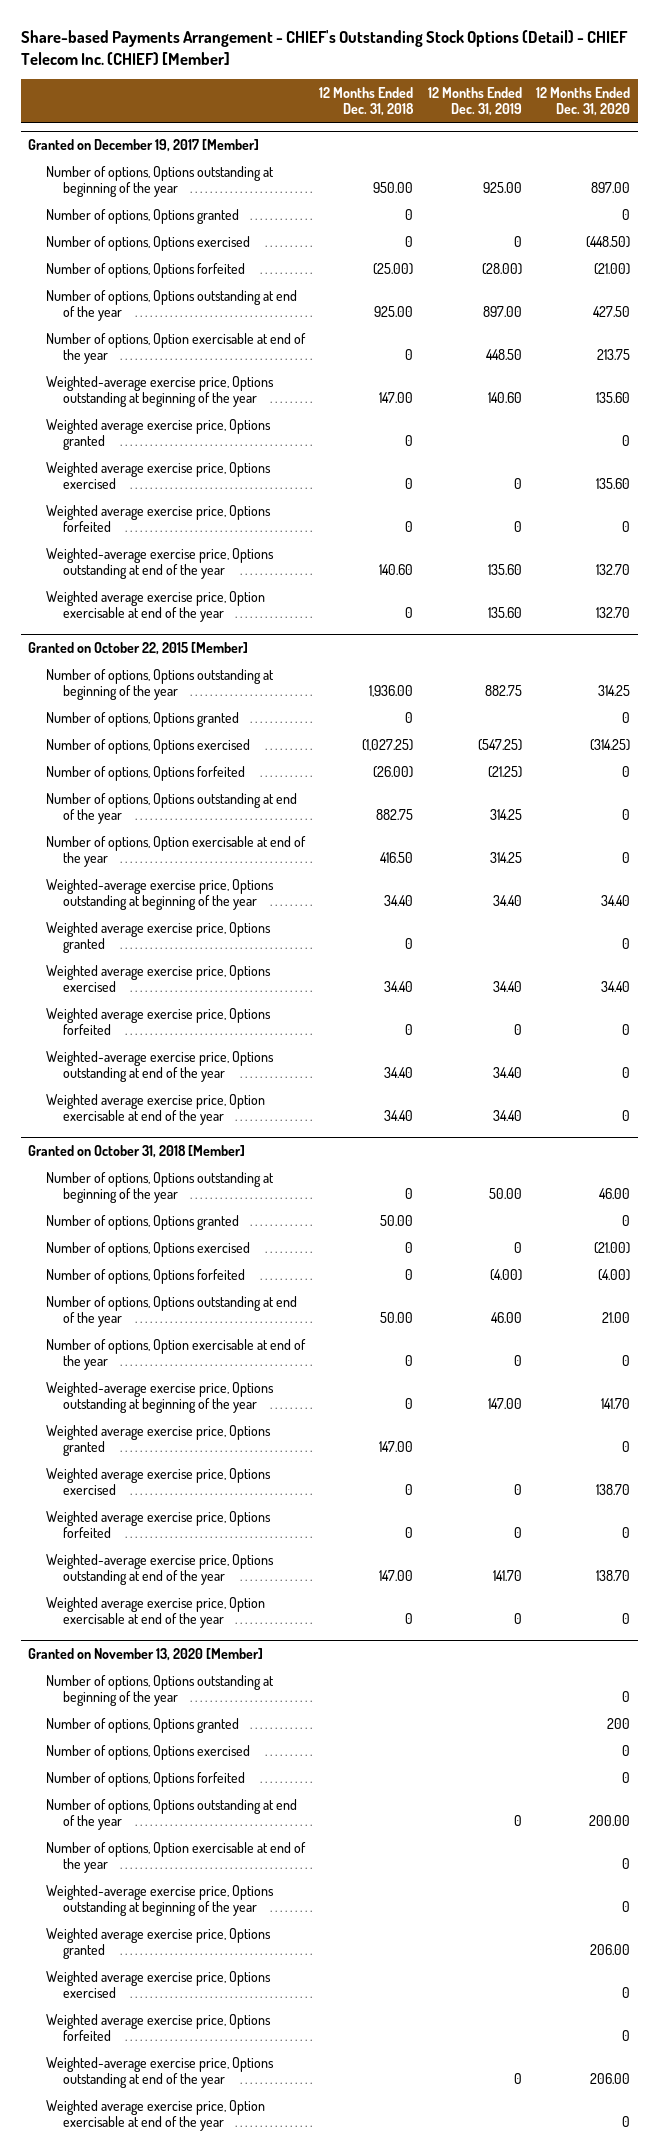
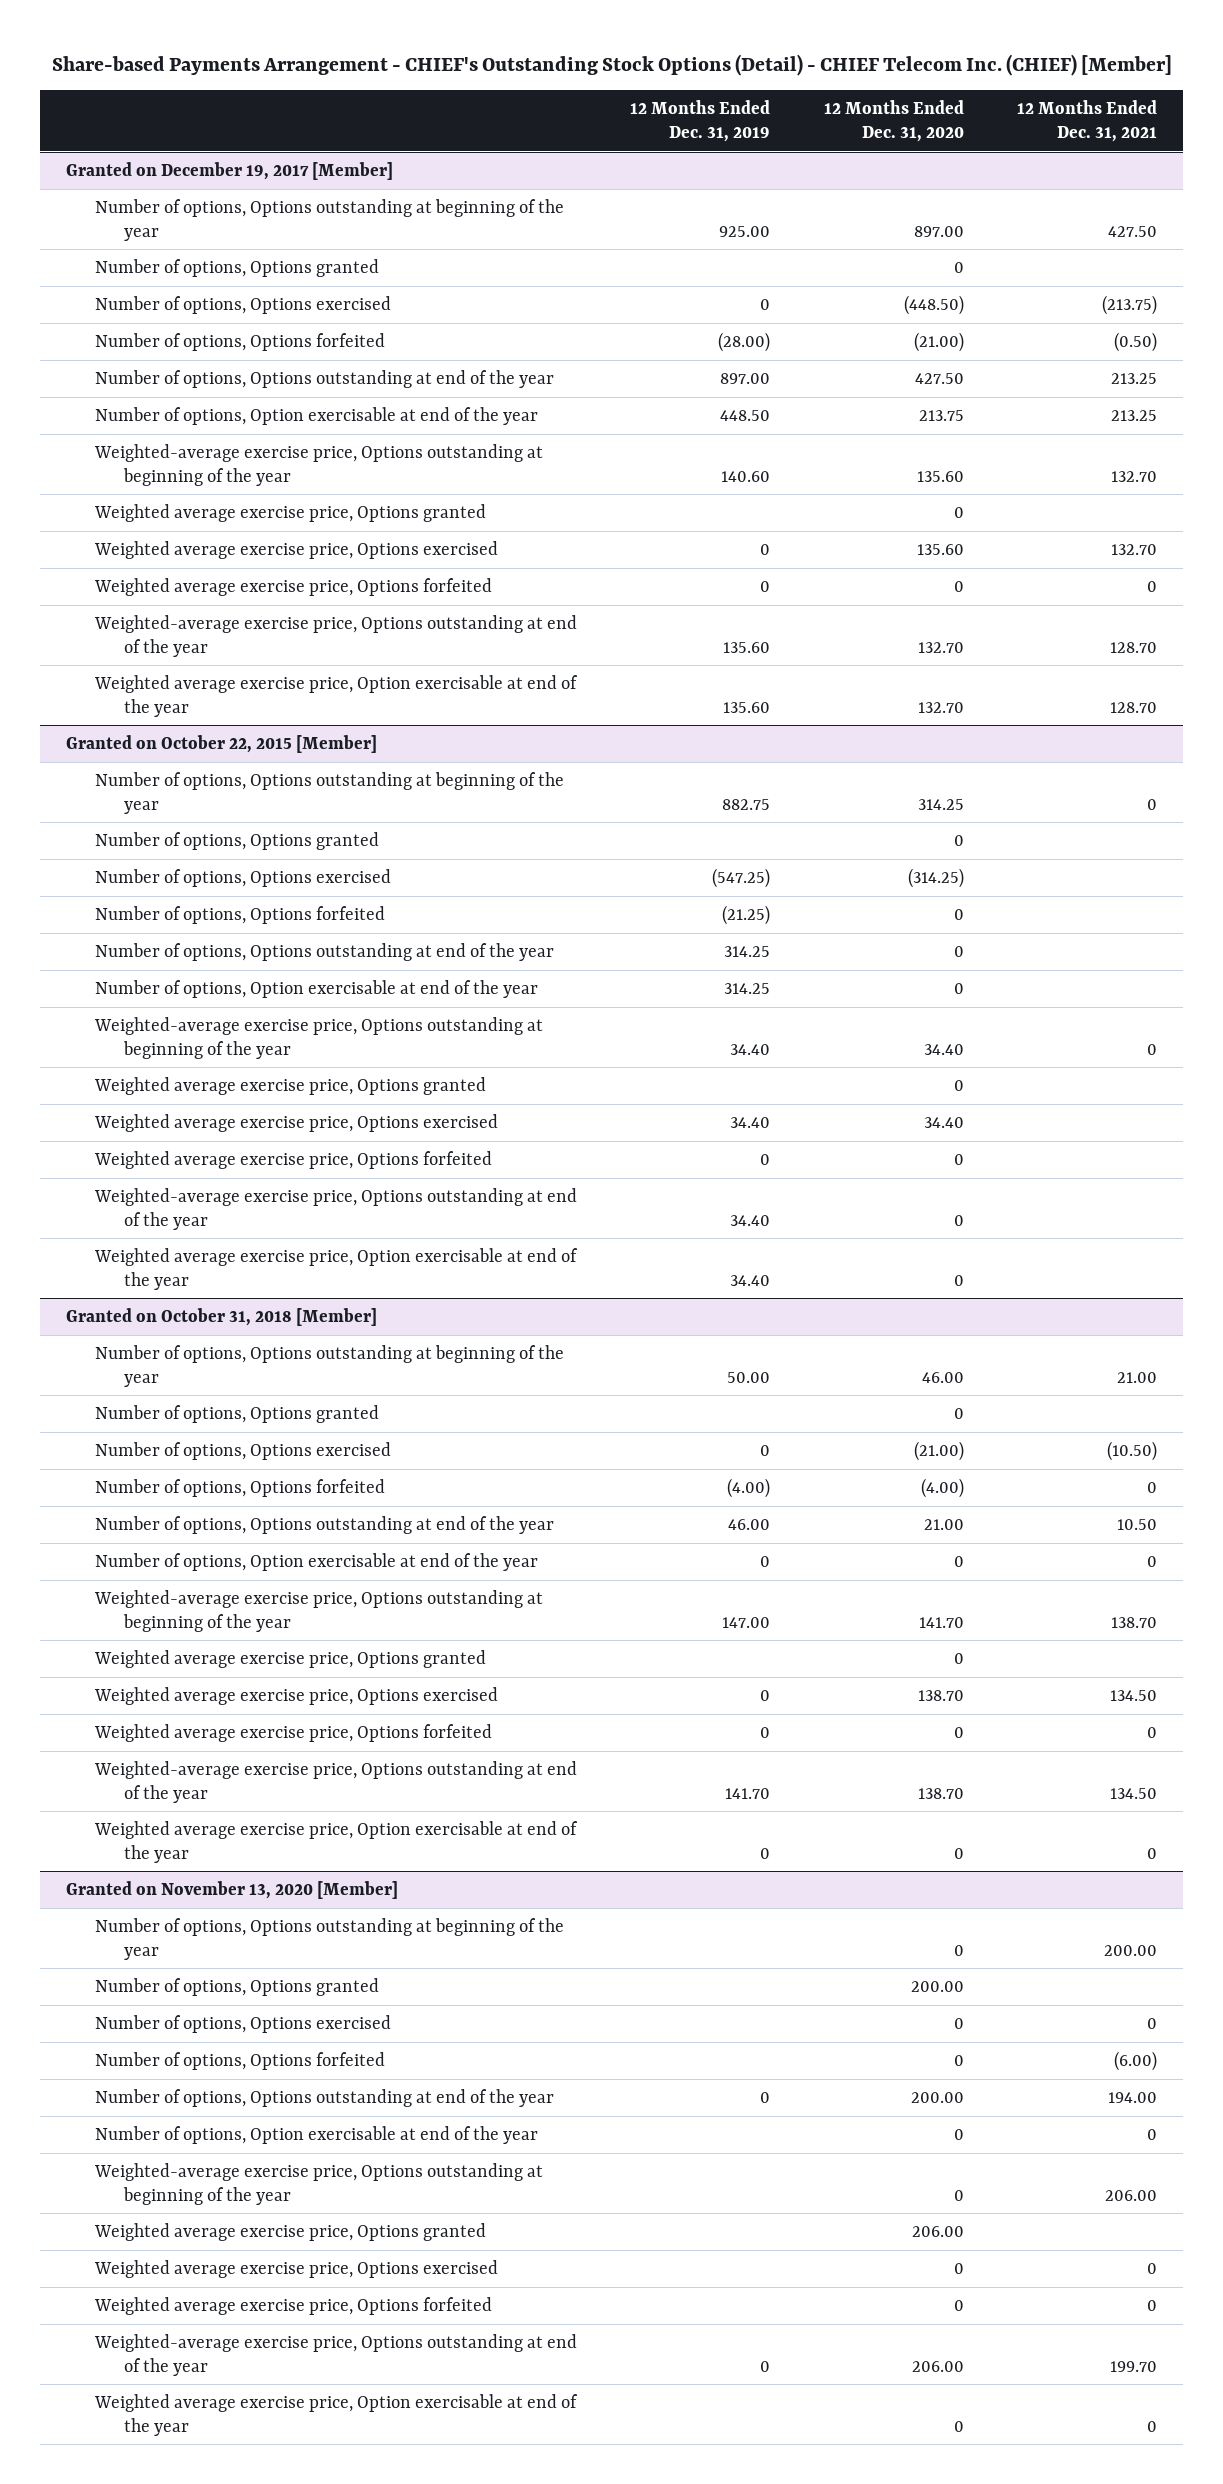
[319,86,415,117] 12 Months Ended Dec. 31, 2018 -> none
none -> [1016,100,1157,142] 12 Months Ended Dec. 31, 2021
[607,1717,631,1729] 200 -> [910,1981,964,1993] 200.00

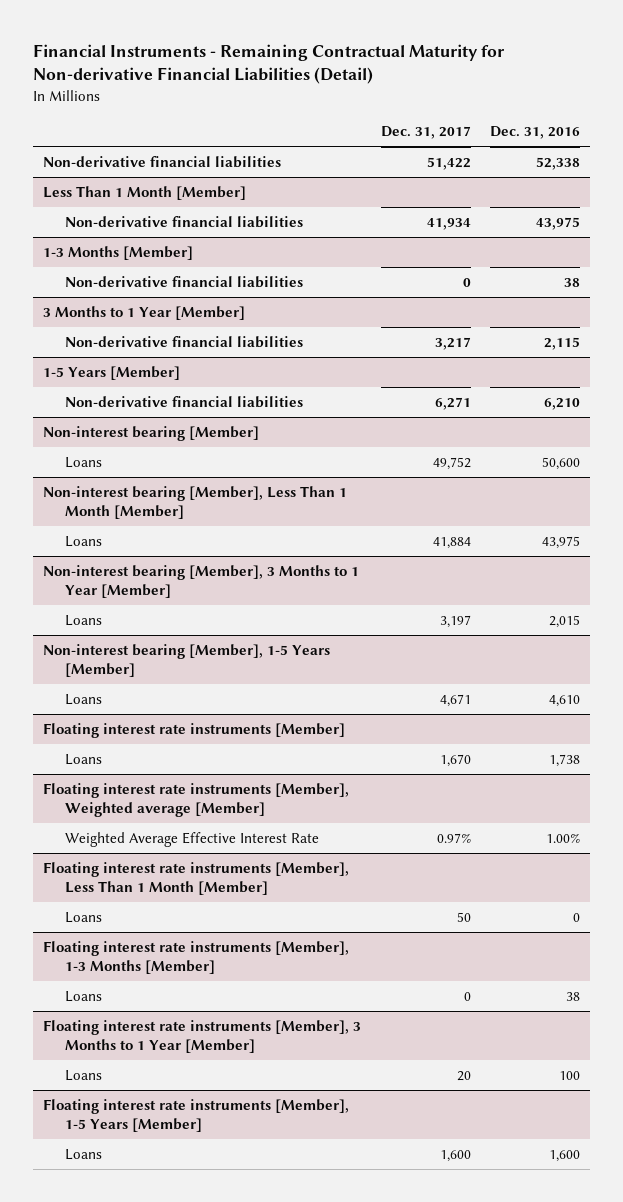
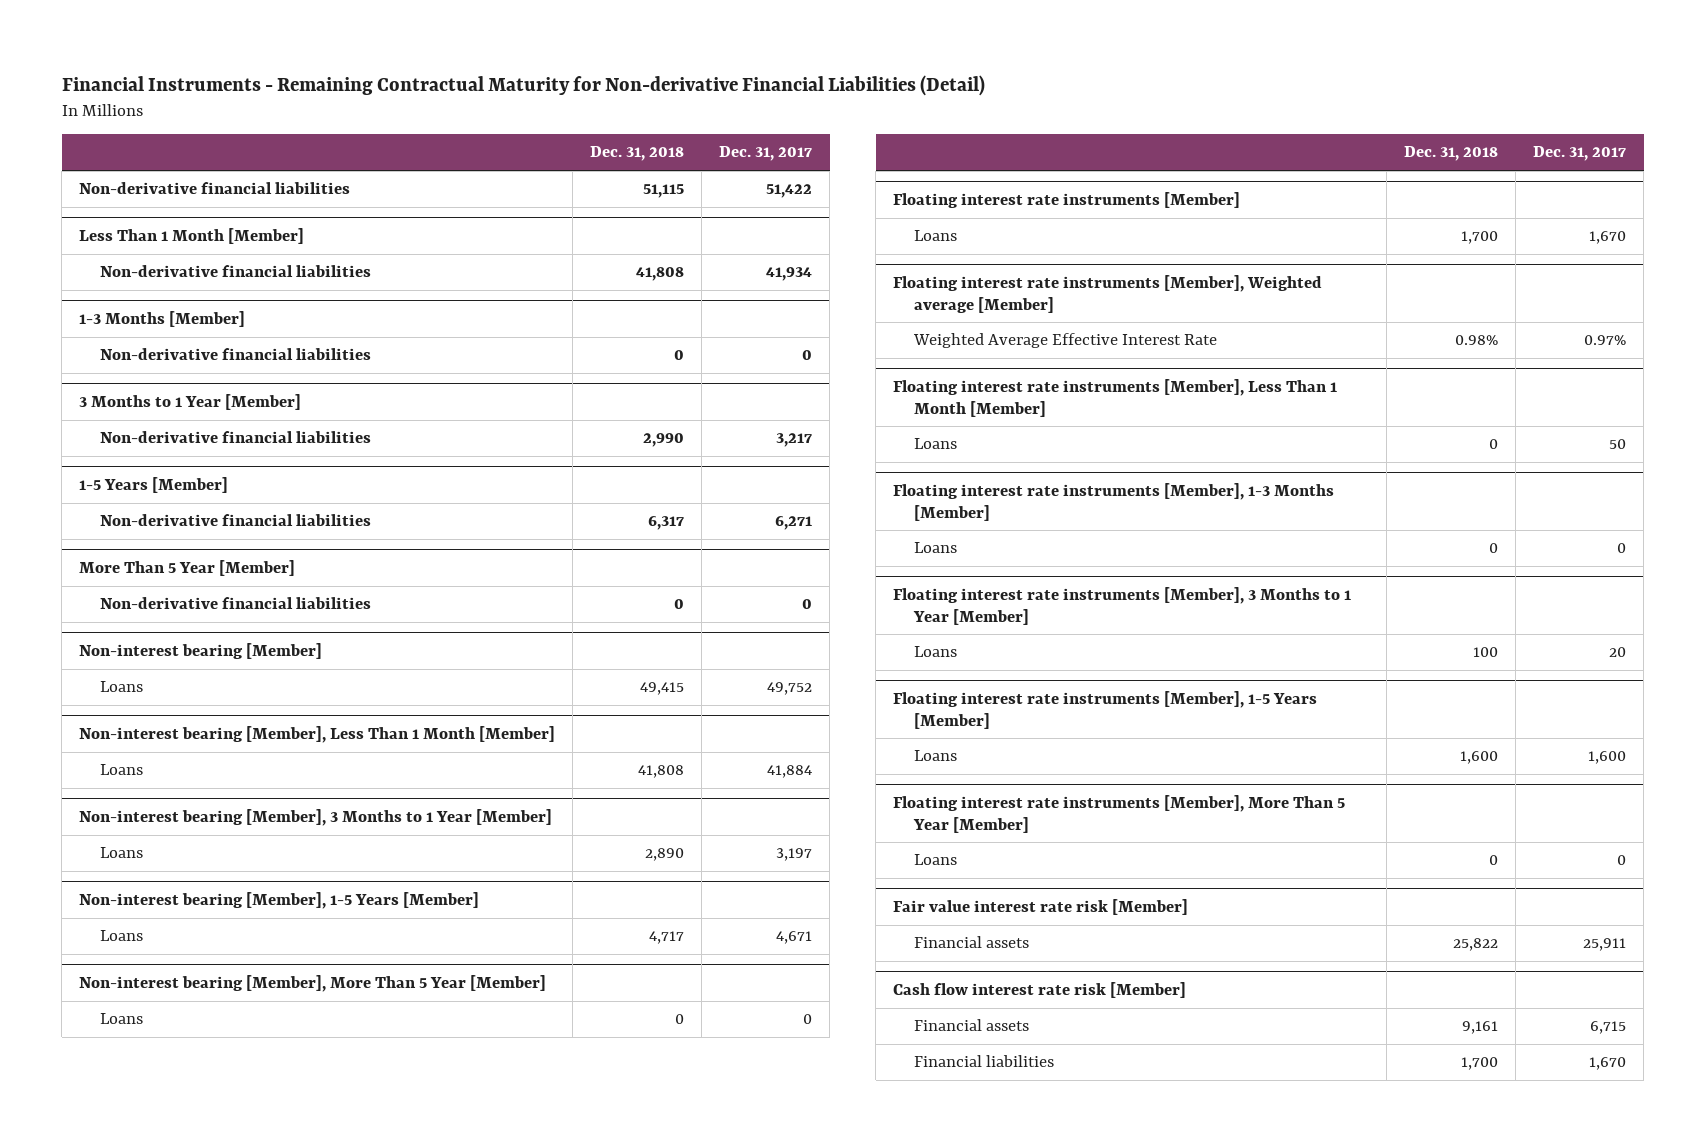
[490,126,581,140] Dec. 31, 2016 -> none
none -> [590,146,685,162] Dec. 31, 2018
none -> [79,560,296,577] More Than 5 Year [Member]
none -> [100,597,372,610] Non-derivative financial liabilities
none -> [79,975,547,993] Non-interest bearing [Member], More Than 5 Year [Member]
none -> [100,1013,144,1025] Loans
none -> [893,795,1346,833] Floating interest rate instruments [Member], More Than 5 Year [Member]
none -> [914,854,958,866] Loans
none -> [893,899,1189,916] Fair value interest rate risk [Member]
none -> [914,936,1030,949] Financial assets
none -> [893,982,1187,999] Cash flow interest rate risk [Member]
none -> [914,1019,1030,1032] Financial assets
none -> [914,1055,1055,1068] Financial liabilities

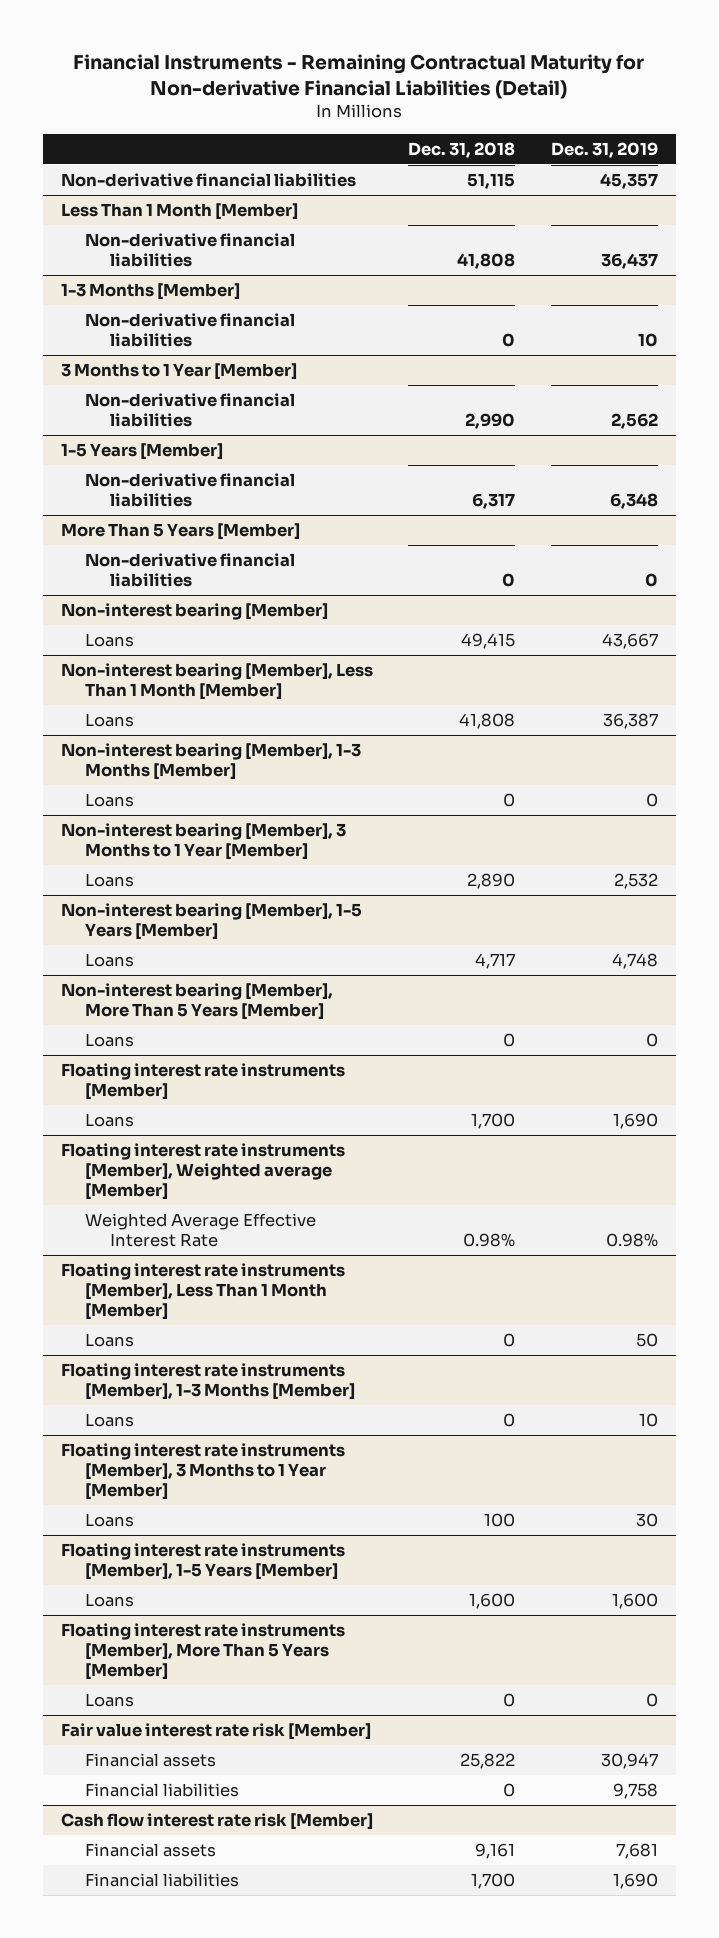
[719,146,813,162] Dec. 31, 2017 -> none
none -> [551,141,659,158] Dec. 31, 2019
[79,560,296,577] More Than 5 Year [Member] -> [60,523,300,541] More Than 5 Years [Member]
none -> [60,743,361,781] Non-interest bearing [Member], 1-3 Months [Member]
none -> [85,793,135,808] Loans
[79,975,547,993] Non-interest bearing [Member], More Than 5 Year [Member] -> [60,983,333,1021] Non-interest bearing [Member], More Than 5 Years [Member]
[893,795,1346,833] Floating interest rate instruments [Member], More Than 5 Year [Member] -> [60,1623,345,1680] Floating interest rate instruments [Member], More Than 5 Years [Member]
none -> [85,1783,240,1798] Financial liabilities

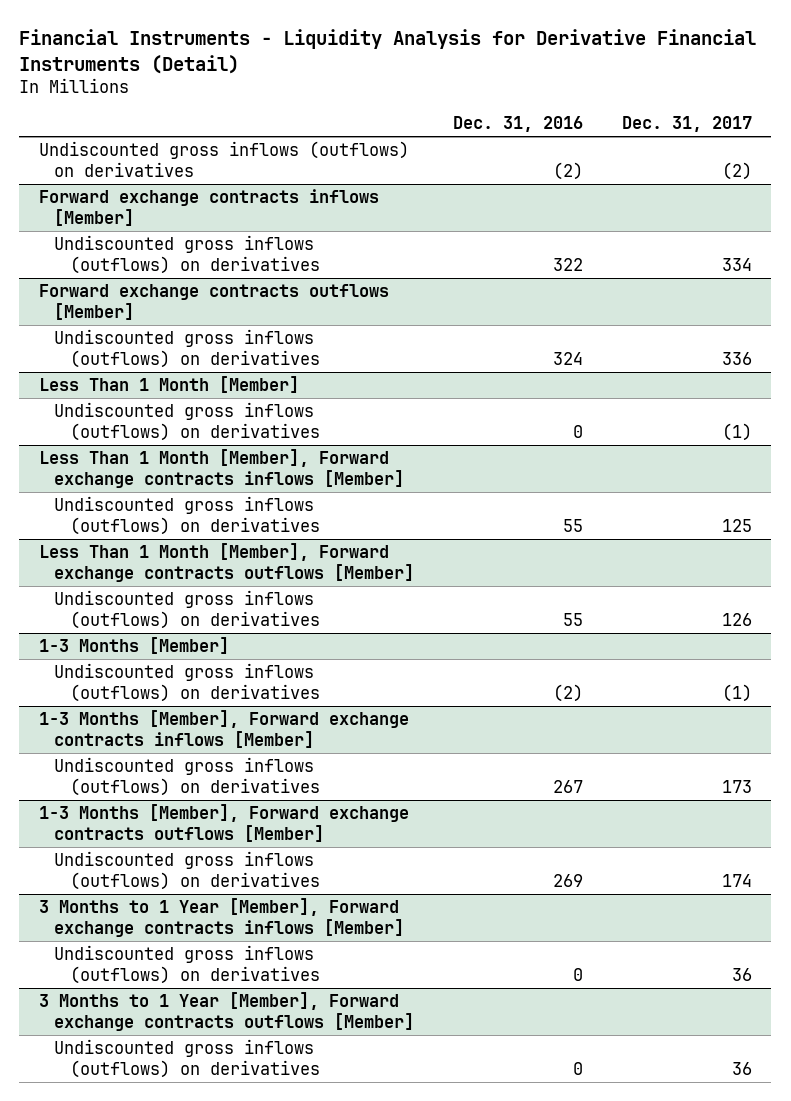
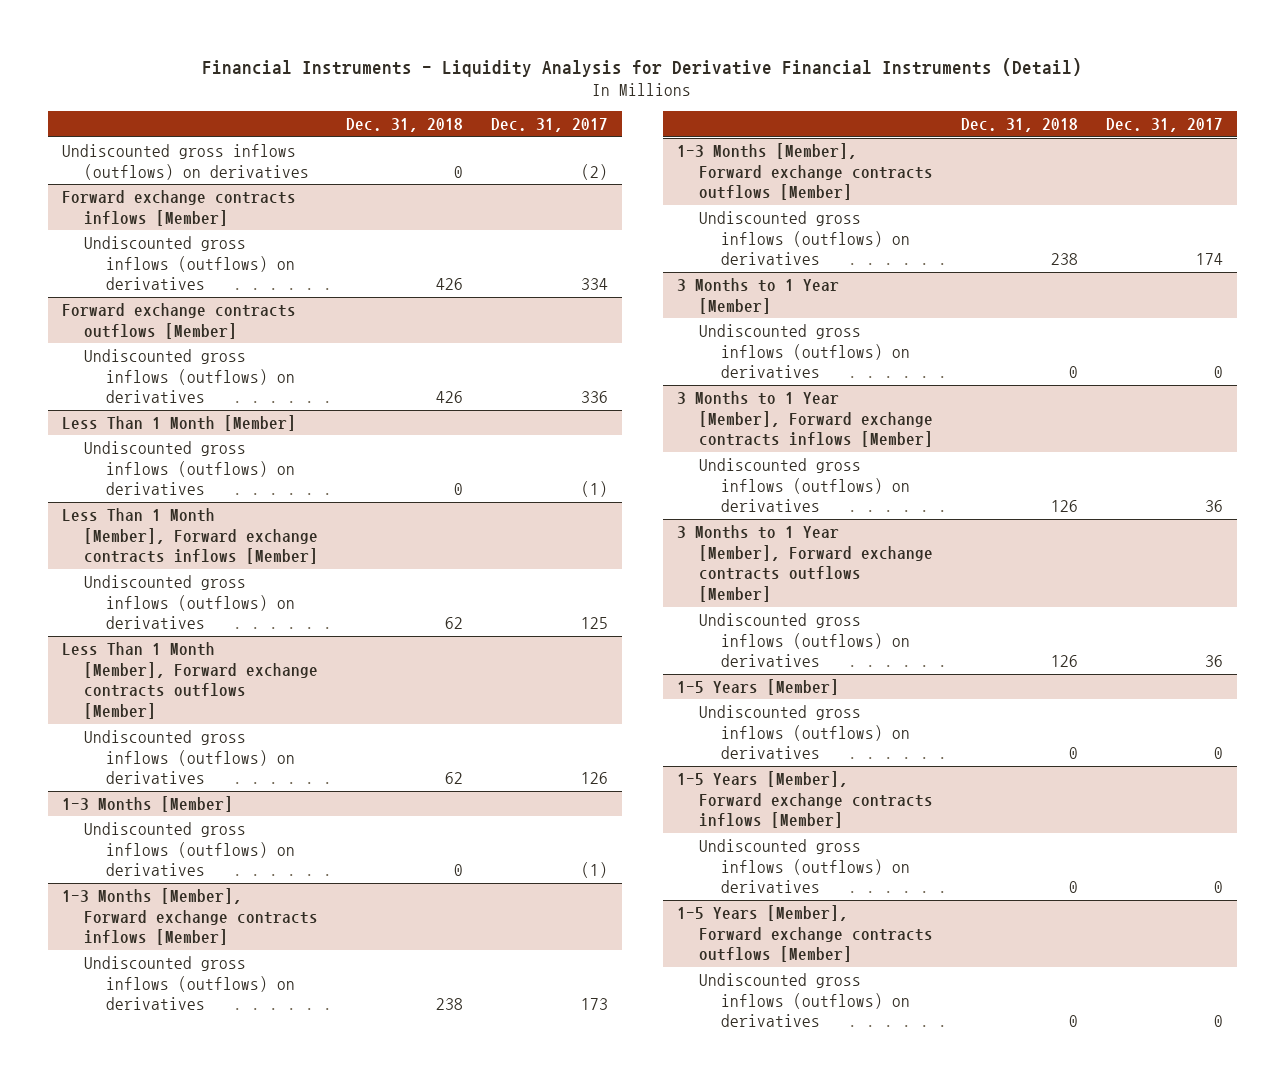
[453,116,584,133] Dec. 31, 2016 -> none
none -> [345,118,463,133] Dec. 31, 2018
none -> [676,277,839,314] 3 Months to 1 Year [Member]
none -> [698,323,910,379] Undiscounted gross inflows (outflows) on derivatives
none -> [676,678,839,695] 1-5 Years [Member]
none -> [698,704,910,760] Undiscounted gross inflows (outflows) on derivatives
none -> [676,770,933,829] 1-5 Years [Member], Forward exchange contracts inflows [Member]
none -> [698,838,910,894] Undiscounted gross inflows (outflows) on derivatives
none -> [676,904,933,963] 1-5 Years [Member], Forward exchange contracts outflows [Member]
none -> [698,972,910,1028] Undiscounted gross inflows (outflows) on derivatives

